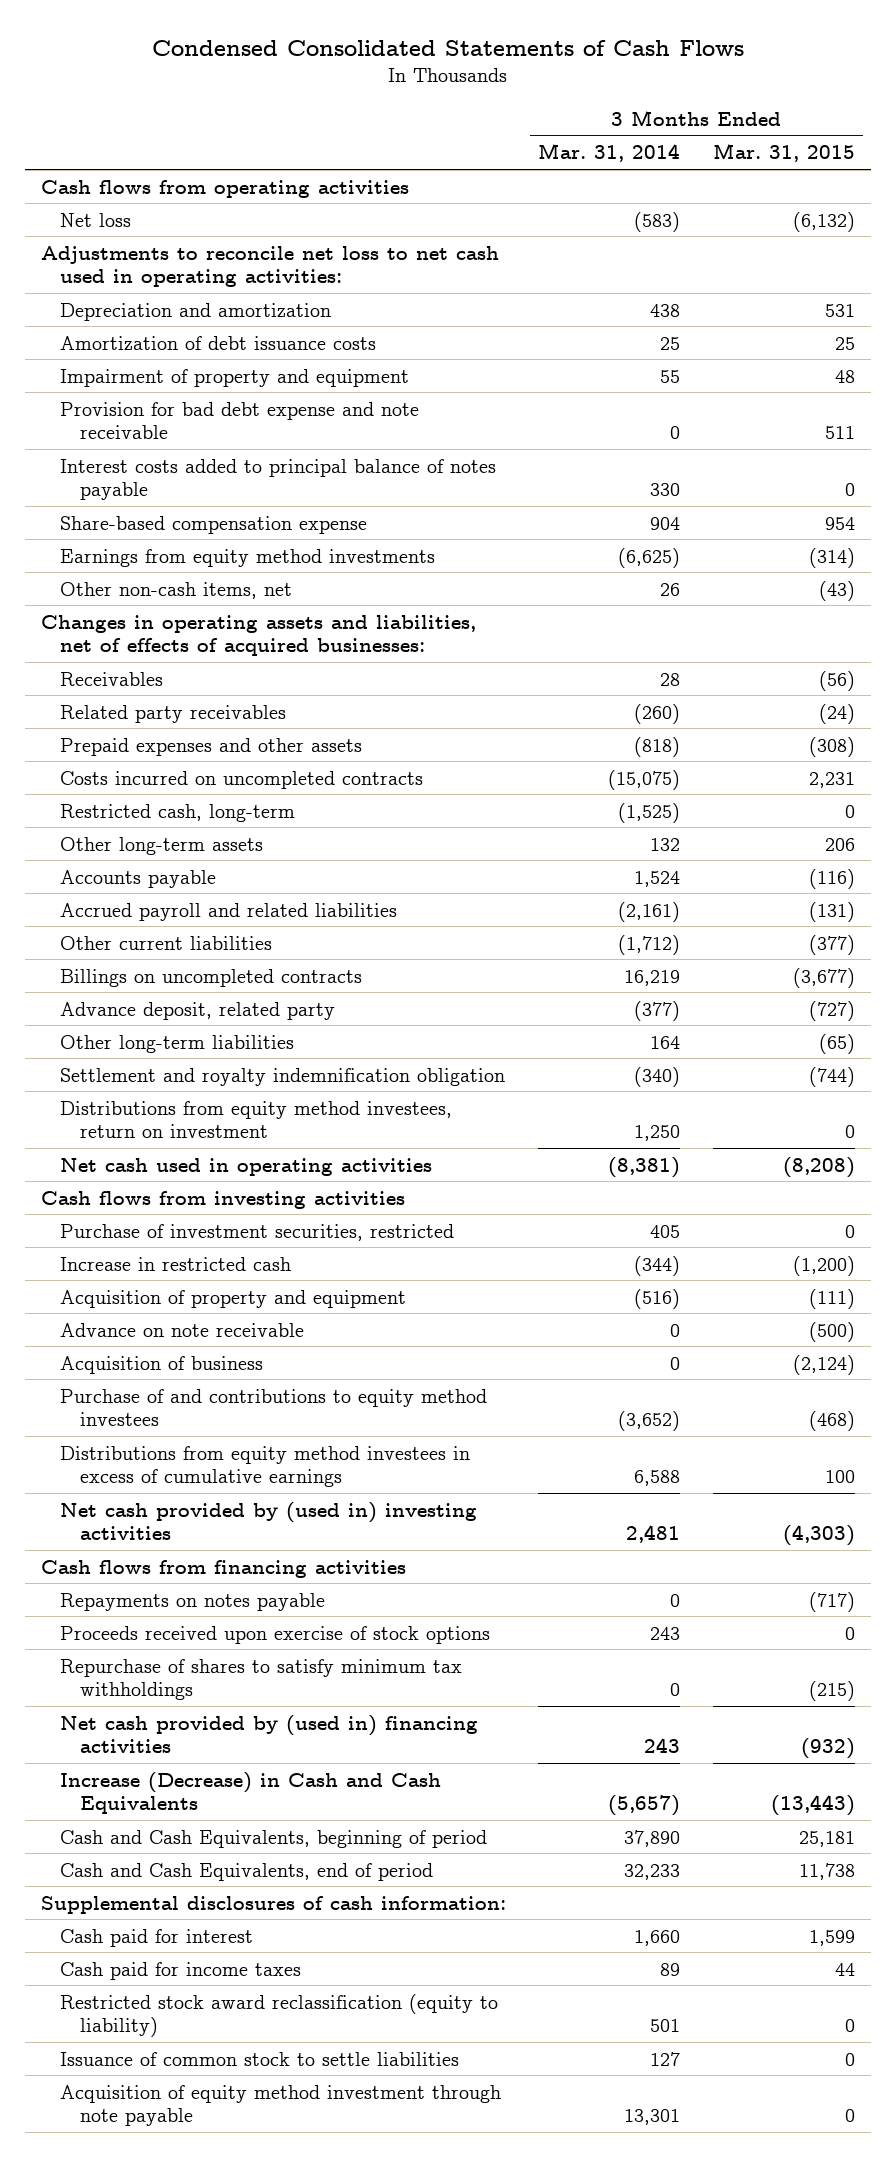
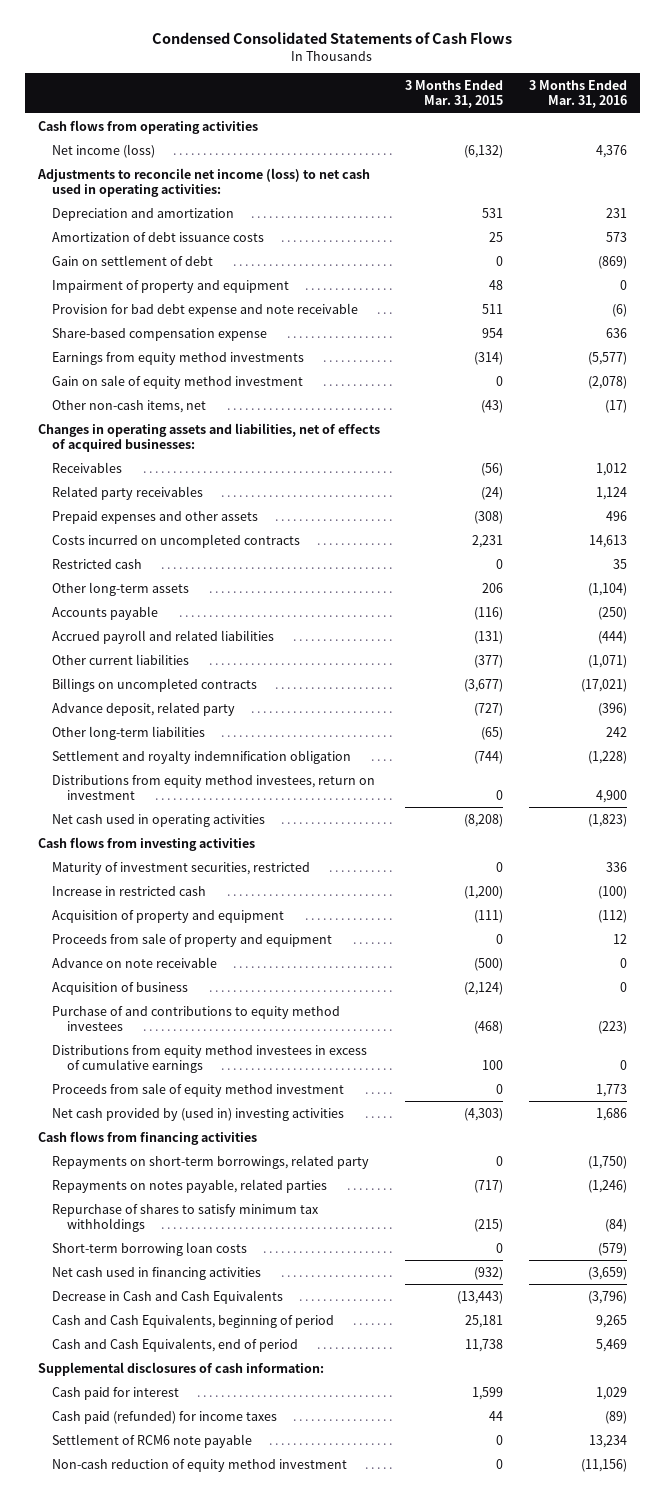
[538,143,681,163] Mar. 31, 2014 -> none
none -> [528,79,627,109] 3 Months Ended Mar. 31, 2016
[60,212,132,227] Net loss -> [52,143,156,158] Net income (loss)
[41,245,500,287] Adjustments to reconcile net loss to net cash used in operating activities: -> [36,167,370,197] Adjustments to reconcile net income (loss) to net cash used in operating activities:
none -> [52,254,214,266] Gain on settlement of debt
[60,458,497,500] Interest costs added to principal balance of notes payable -> none
none -> [52,374,304,389] Gain on sale of equity method investment
[60,803,296,822] Restricted cash, long-term -> [52,558,143,569] Restricted cash
[60,1223,455,1241] Purchase of investment securities, restricted -> [52,861,311,875] Maturity of investment securities, restricted
none -> [52,932,333,947] Proceeds from sale of property and equipment
none -> [52,1082,345,1097] Proceeds from sale of equity method investment
[60,1625,491,1644] Proceeds received upon exercise of stock options -> none
none -> [52,1154,370,1169] Repayments on short-term borrowings, related party
[60,1592,326,1611] Repayments on notes payable -> [52,1178,328,1193] Repayments on notes payable, related parties
none -> [52,1241,248,1256] Short-term borrowing loan costs
[60,1714,479,1753] Net cash provided by (used in) financing activities -> [52,1266,262,1280] Net cash used in financing activities
[60,1771,442,1814] Increase (Decrease) in Cash and Cash Equivalents -> [52,1289,284,1304] Decrease in Cash and Cash Equivalents
[60,1993,499,2037] Restricted stock award reclassification (equity to liability) -> none
[60,2051,460,2066] Issuance of common stock to settle liabilities -> none
[60,2084,502,2126] Acquisition of equity method investment through note payable -> none
[60,1961,302,1980] Cash paid for income taxes -> [52,1410,278,1424] Cash paid (refunded) for income taxes
none -> [52,1433,253,1448] Settlement of RCM6 note payable
none -> [52,1458,348,1472] Non-cash reduction of equity method investment

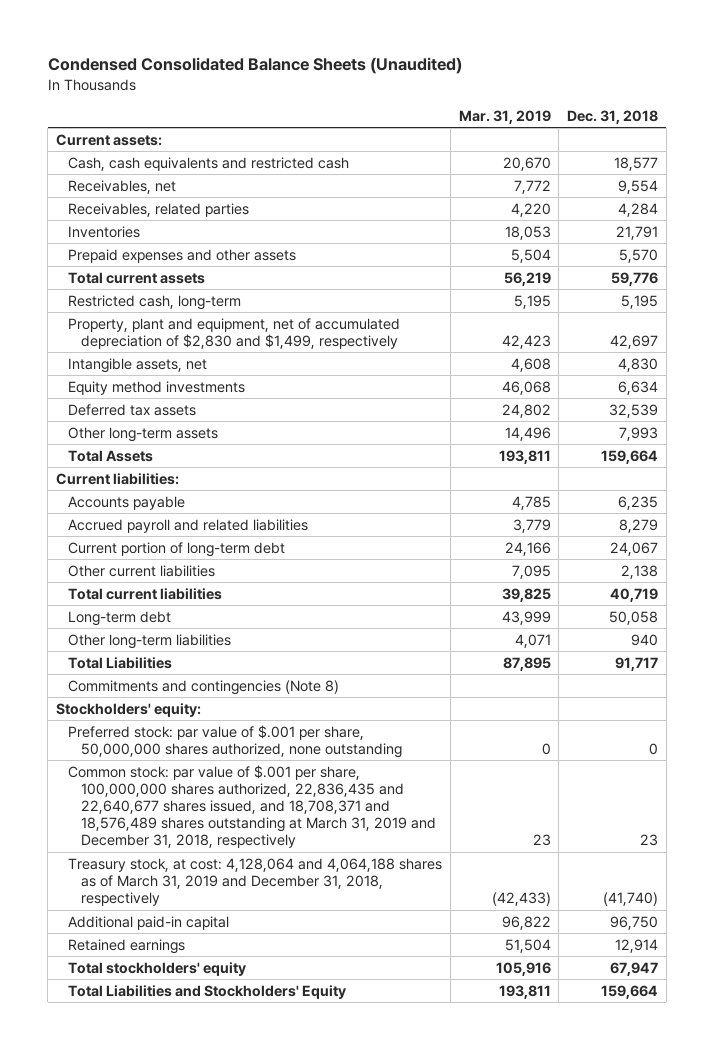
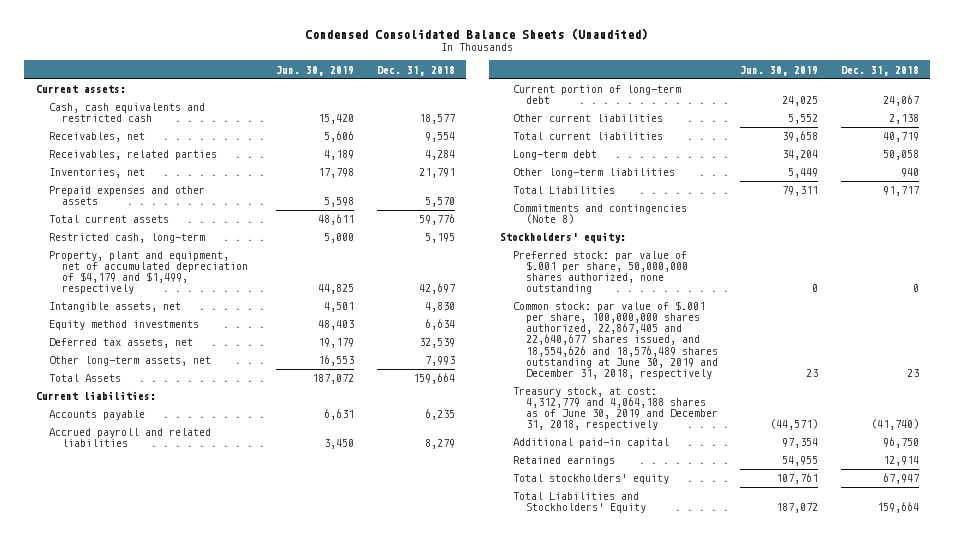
[458,109,551,124] Mar. 31, 2019 -> none
none -> [276,65,355,76] Jun. 30, 2019
[68,225,141,238] Inventories -> [48,168,145,179] Inventories, net
[68,317,401,349] Property, plant and equipment, net of accumulated depreciation of $2,830 and $1,499, respectively -> [48,251,248,295] Property, plant and equipment, net of accumulated depreciation of $4,179 and $1,499, respectively
[68,403,197,416] Deferred tax assets -> [48,338,193,349] Deferred tax assets, net
[68,426,219,442] Other long-term assets -> [48,356,211,367] Other long-term assets, net
[68,764,436,849] Common stock: par value of $.001 per share, 100,000,000 shares authorized, 22,836,435 and 22,640,677 shares issued, and 18,708,371 and 18,576,489 shares outstanding at March 31, 2019 and December 31, 2018, respectively -> [512,301,719,379] Common stock: par value of $.001 per share, 100,000,000 shares authorized, 22,867,405 and 22,640,677 shares issued, and 18,554,626 and 18,576,489 shares outstanding at June 30, 2019 and December 31, 2018, respectively
[68,857,443,907] Treasury stock, at cost: 4,128,064 and 4,064,188 shares as of March 31, 2019 and December 31, 2018, respectively -> [512,387,719,431] Treasury stock, at cost: 4,312,779 and 4,064,188 shares as of June 30, 2019 and December 31, 2018, respectively

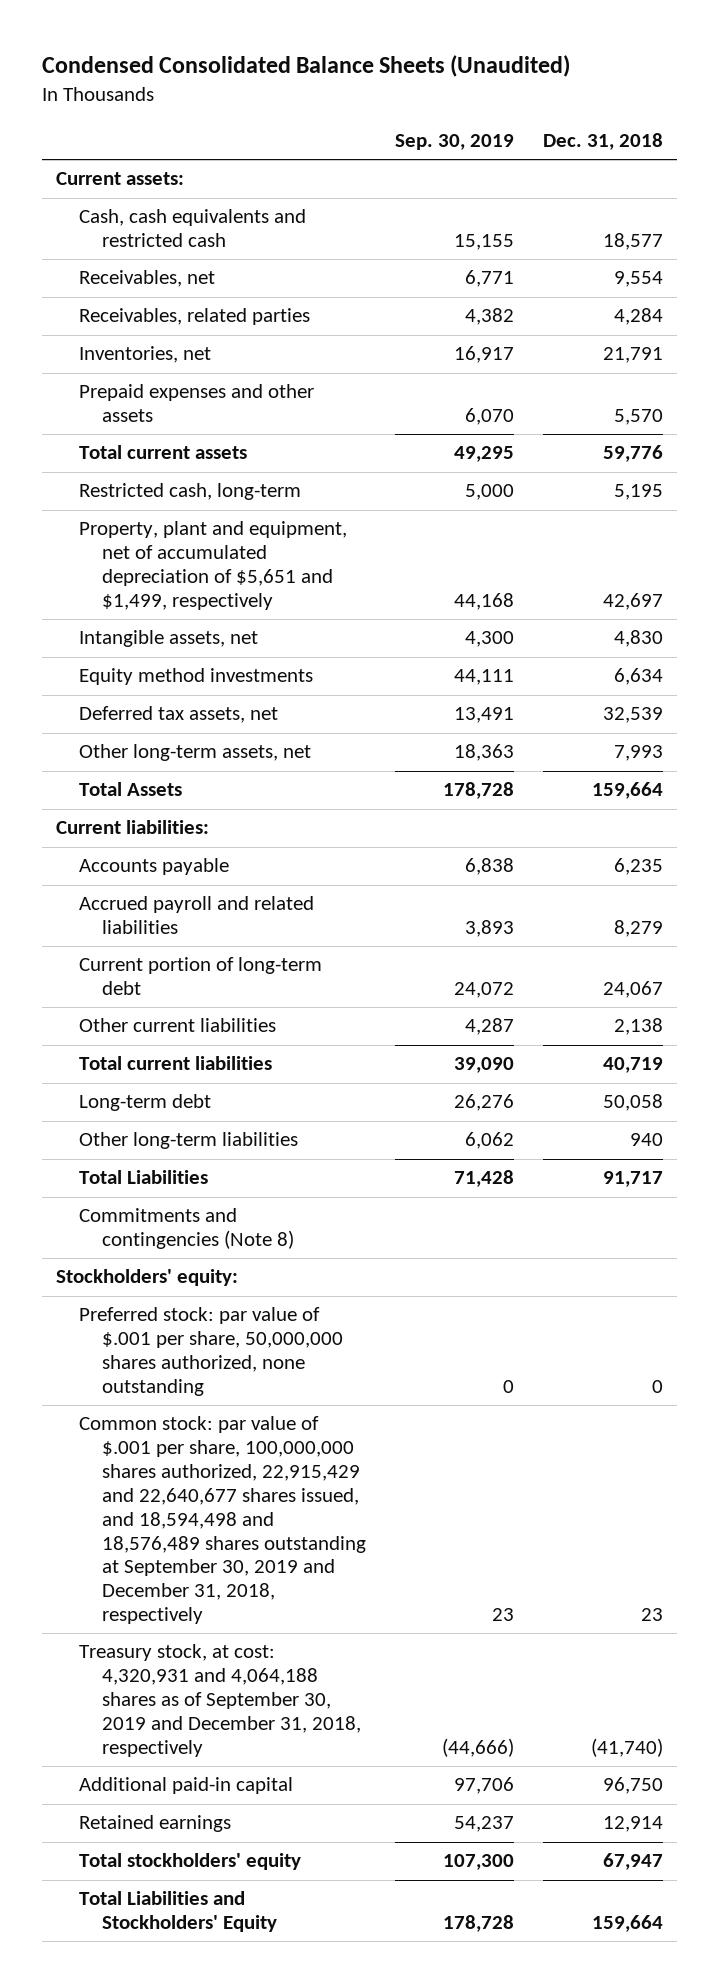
[276,65,355,76] Jun. 30, 2019 -> none
none -> [395,134,515,151] Sep. 30, 2019
[48,251,248,295] Property, plant and equipment, net of accumulated depreciation of $4,179 and $1,499, respectively -> [79,521,348,610] Property, plant and equipment, net of accumulated depreciation of $5,651 and $1,499, respectively
[512,301,719,379] Common stock: par value of $.001 per share, 100,000,000 shares authorized, 22,867,405 and 22,640,677 shares issued, and 18,554,626 and 18,576,489 shares outstanding at June 30, 2019 and December 31, 2018, respectively -> [79,1416,367,1625] Common stock: par value of $.001 per share, 100,000,000 shares authorized, 22,915,429 and 22,640,677 shares issued, and 18,594,498 and 18,576,489 shares outstanding at September 30, 2019 and December 31, 2018, respectively
[512,387,719,431] Treasury stock, at cost: 4,312,779 and 4,064,188 shares as of June 30, 2019 and December 31, 2018, respectively -> [79,1644,362,1757] Treasury stock, at cost: 4,320,931 and 4,064,188 shares as of September 30, 2019 and December 31, 2018, respectively

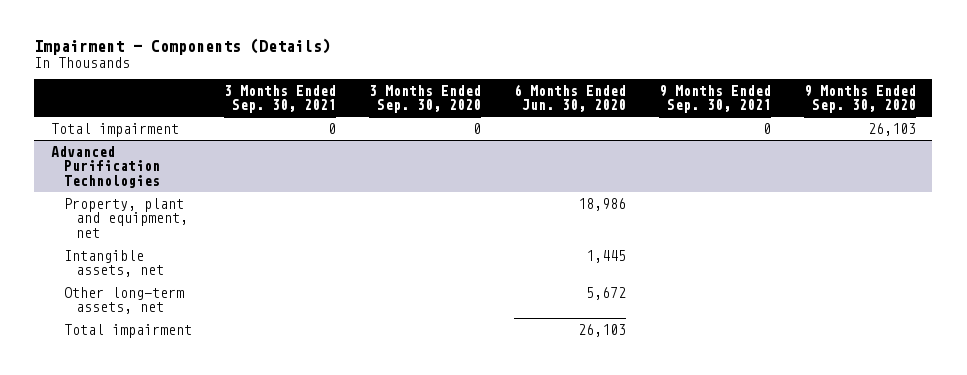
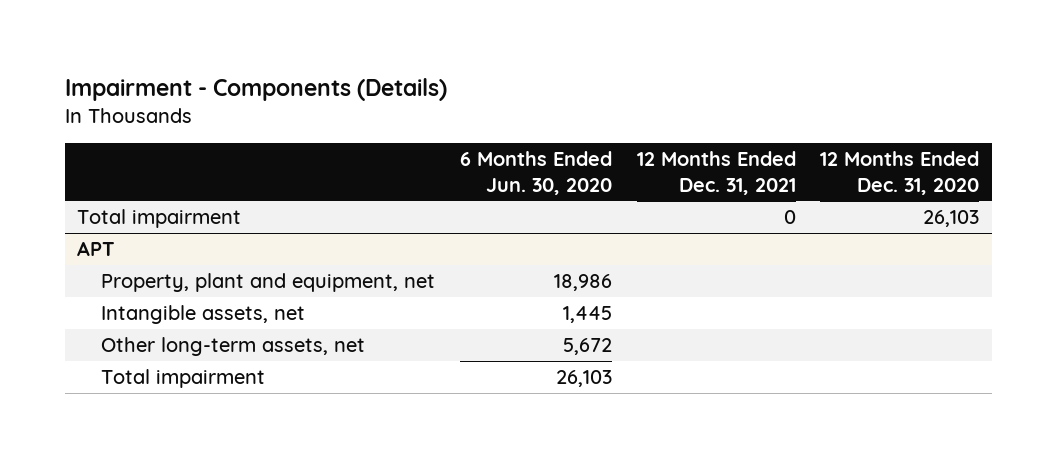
[224,84,337,114] 3 Months Ended Sep. 30, 2021 -> none
[369,84,482,114] 3 Months Ended Sep. 30, 2020 -> none
[658,84,771,114] 9 Months Ended Sep. 30, 2021 -> none
[803,84,916,114] 9 Months Ended Sep. 30, 2020 -> none
none -> [636,151,796,195] 12 Months Ended Dec. 31, 2021
none -> [820,151,980,195] 12 Months Ended Dec. 31, 2020
[50,145,160,188] Advanced Purification Technologies -> [77,240,116,256] APT

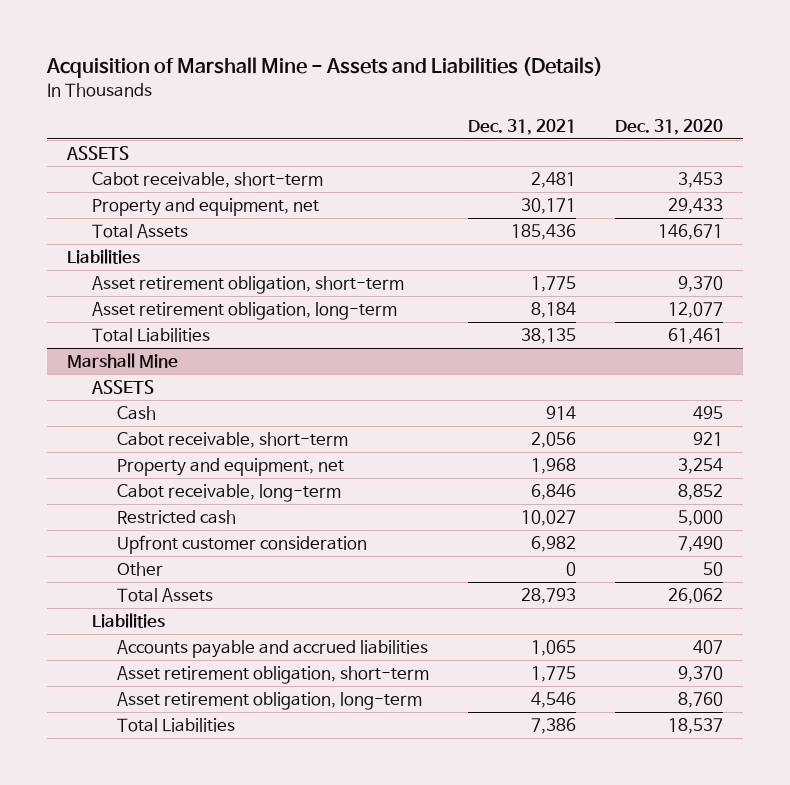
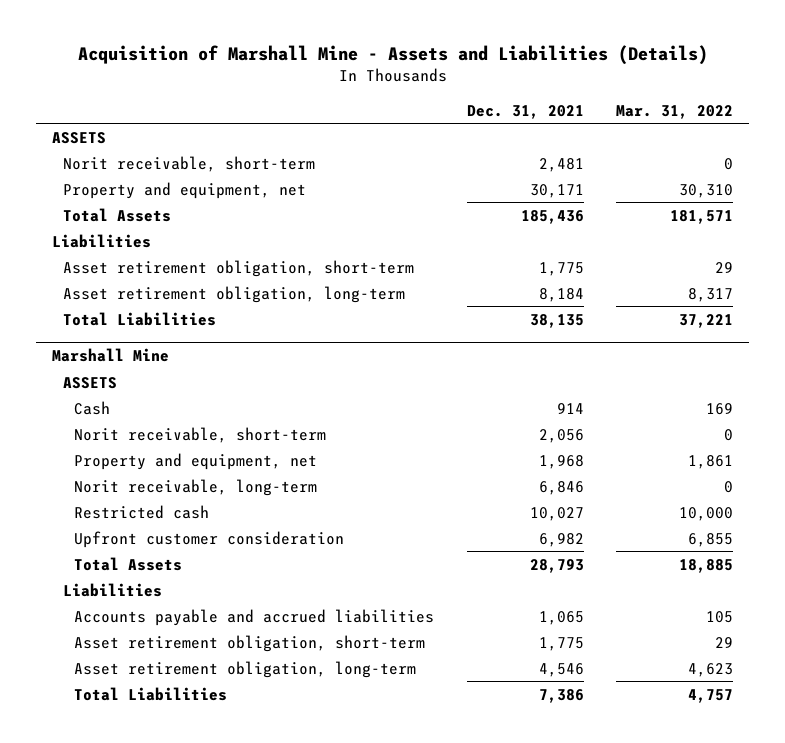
[615,118,724,135] Dec. 31, 2020 -> none
none -> [616,104,734,119] Mar. 31, 2022
[91,172,323,189] Cabot receivable, short-term -> [62,155,315,172] Norit receivable, short-term
[117,432,349,449] Cabot receivable, short-term -> [73,426,326,443] Norit receivable, short-term
[117,484,342,503] Cabot receivable, long-term -> [73,478,317,496] Norit receivable, long-term
[117,562,164,577] Other -> none

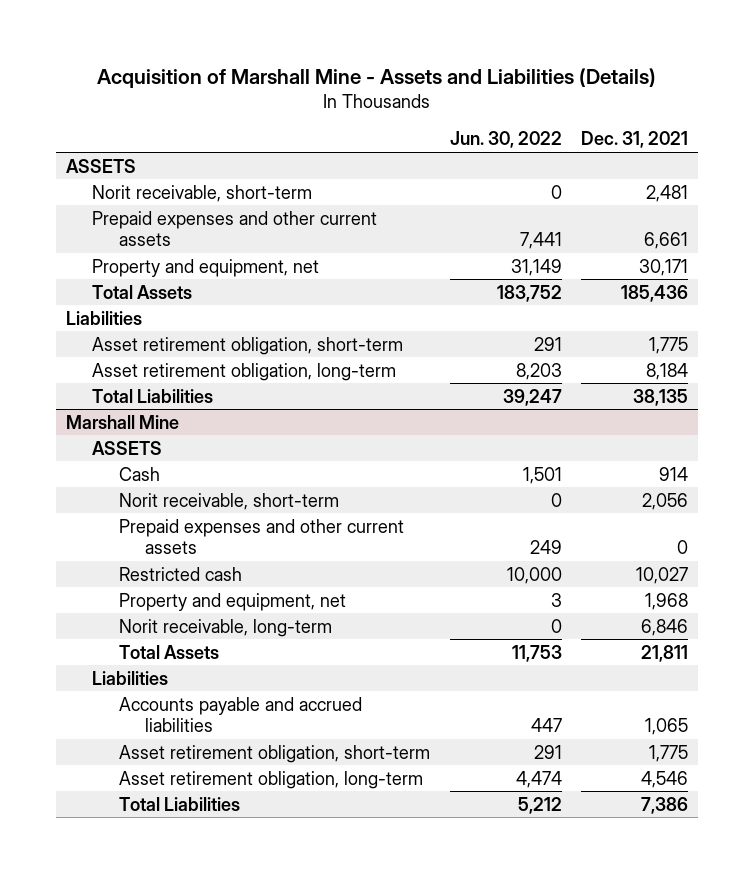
[616,104,734,119] Mar. 31, 2022 -> none
none -> [449,131,562,149] Jun. 30, 2022
none -> [92,210,378,247] Prepaid expenses and other current assets
none -> [118,518,404,555] Prepaid expenses and other current assets
[73,504,209,519] Restricted cash -> [118,566,242,581] Restricted cash
[73,530,344,548] Upfront customer consideration -> none
[529,558,584,573] 28,793 -> [641,644,689,662] 21,811

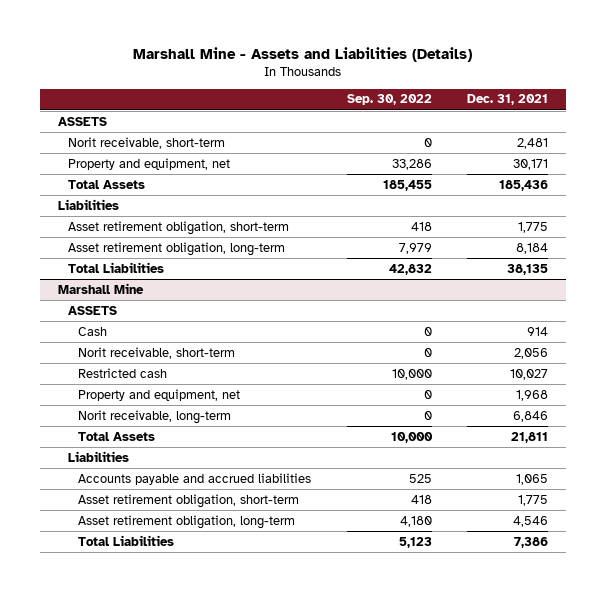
[97,68,657,89] Acquisition of Marshall Mine - Assets and Liabilities (Details) -> [133,47,473,63] Marshall Mine - Assets and Liabilities (Details)
[449,131,562,149] Jun. 30, 2022 -> none
none -> [346,94,432,106] Sep. 30, 2022
[92,210,378,247] Prepaid expenses and other current assets -> none
[118,518,404,555] Prepaid expenses and other current assets -> none

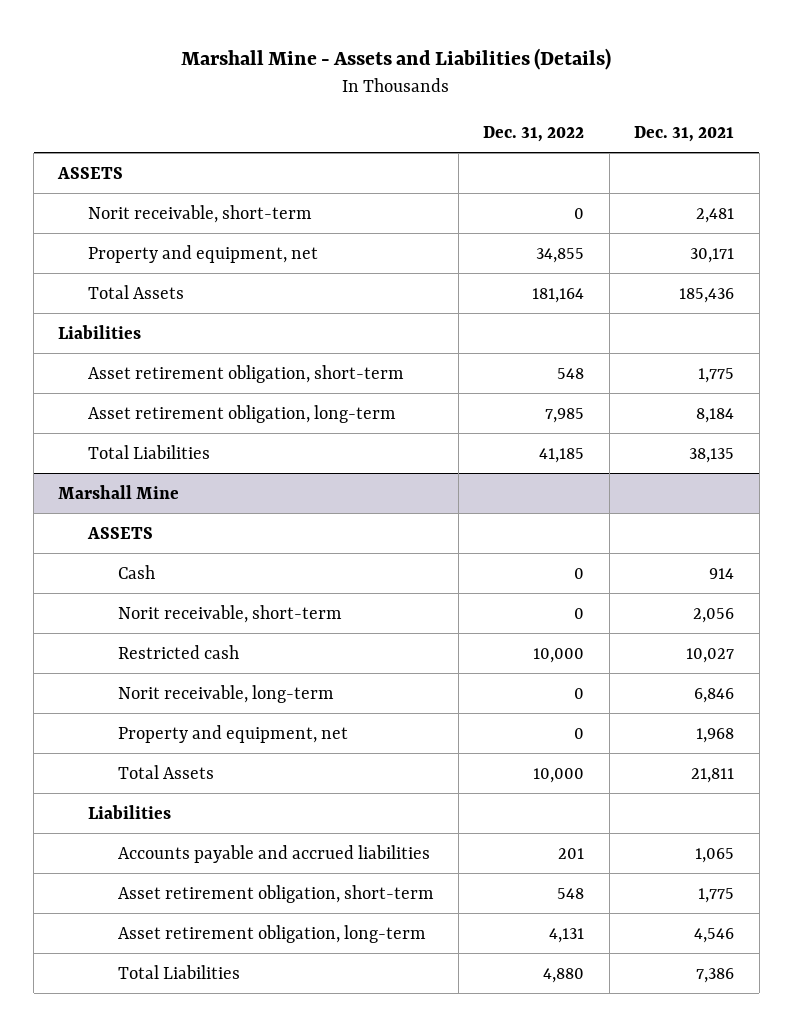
[346,94,432,106] Sep. 30, 2022 -> none
none -> [483,126,585,143] Dec. 31, 2022
[77,388,240,401] Property and equipment, net -> [117,724,348,743] Property and equipment, net

